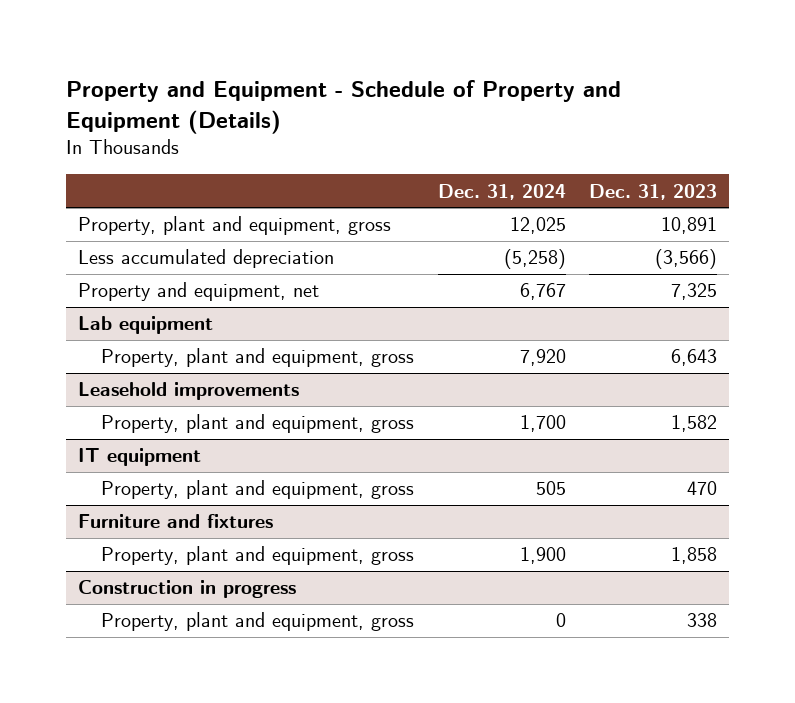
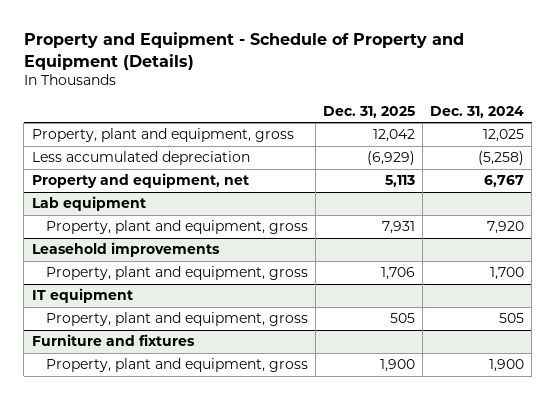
[589,183,718,200] Dec. 31, 2023 -> none
none -> [322,105,415,118] Dec. 31, 2025
[77,580,296,599] Construction in progress -> none
[100,612,414,632] Property, plant and equipment, gross -> none

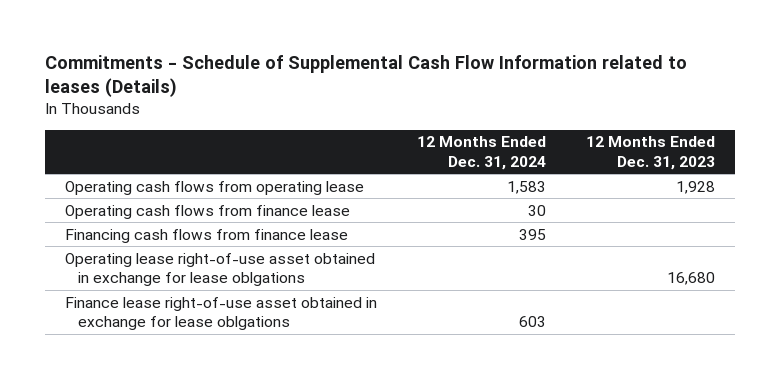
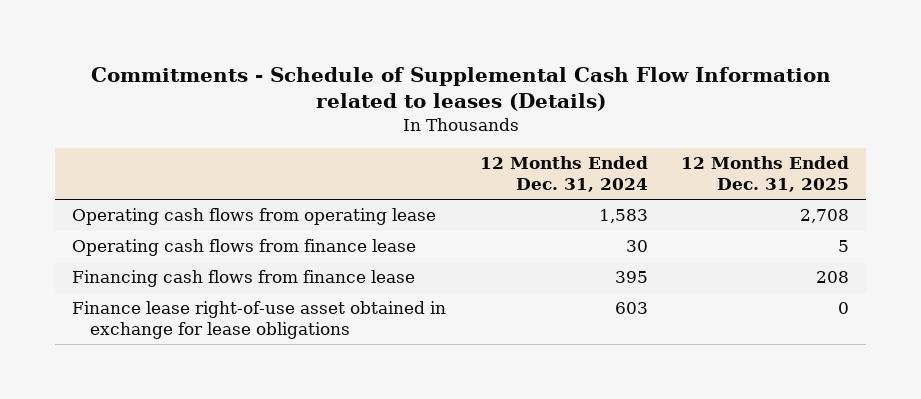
[586,136,716,170] 12 Months Ended Dec. 31, 2023 -> none
none -> [681,156,850,192] 12 Months Ended Dec. 31, 2025
[65,252,376,287] Operating lease right-of-use asset obtained in exchange for lease oblgations -> none
[65,296,378,331] Finance lease right-of-use asset obtained in exchange for lease oblgations -> [72,301,447,340] Finance lease right-of-use asset obtained in exchange for lease obligations

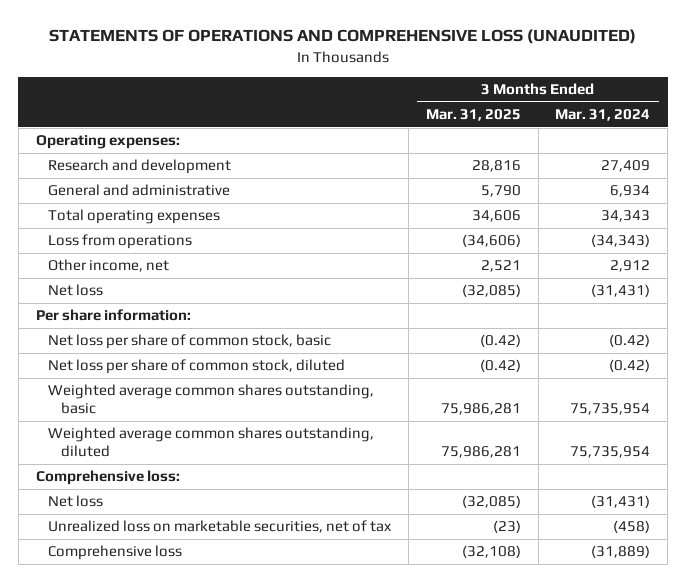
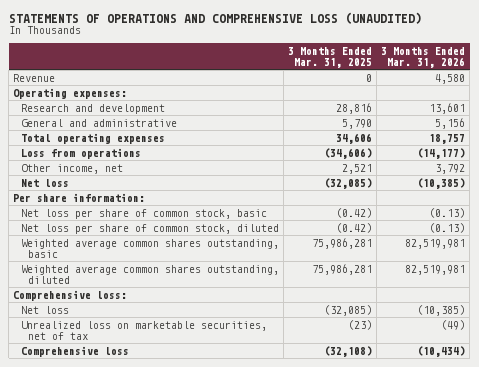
[555,109,651,122] Mar. 31, 2024 -> none
none -> [381,46,466,69] 3 Months Ended Mar. 31, 2026
none -> [13,73,56,82] Revenue

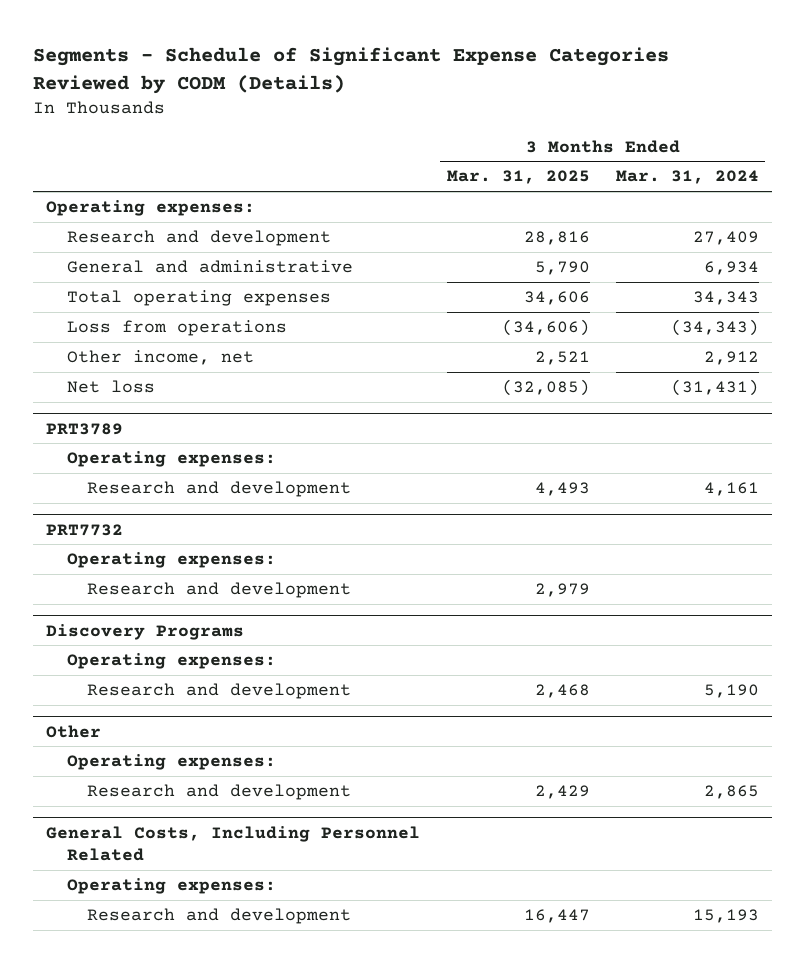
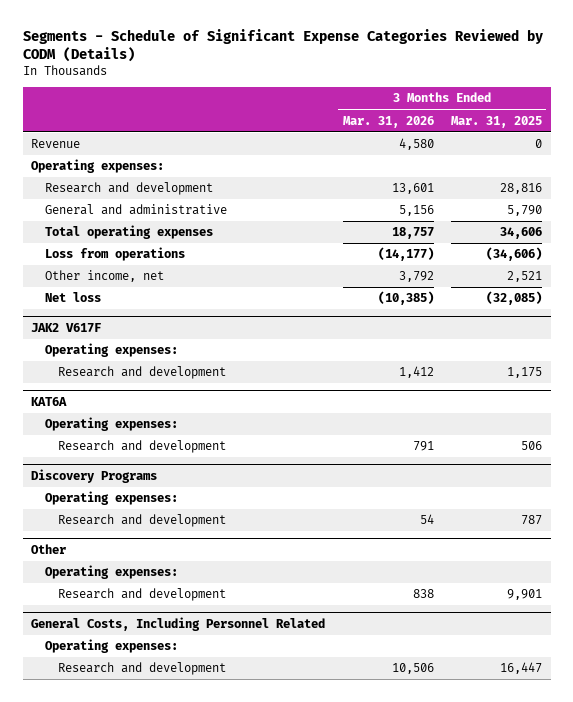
[615,170,759,185] Mar. 31, 2024 -> none
none -> [342,115,434,128] Mar. 31, 2026
none -> [31,139,81,149] Revenue
[46,422,124,435] PRT3789 -> none
none -> [31,322,102,332] JAK2 V617F
[46,523,124,536] PRT7732 -> none
[534,482,590,497] 4,493 -> [507,367,543,379] 1,175
none -> [31,396,68,406] KAT6A
[534,583,590,598] 2,979 -> [521,441,543,451] 506
[534,684,590,699] 2,468 -> [521,515,543,526] 787
[534,785,590,800] 2,429 -> [507,589,543,601] 9,901

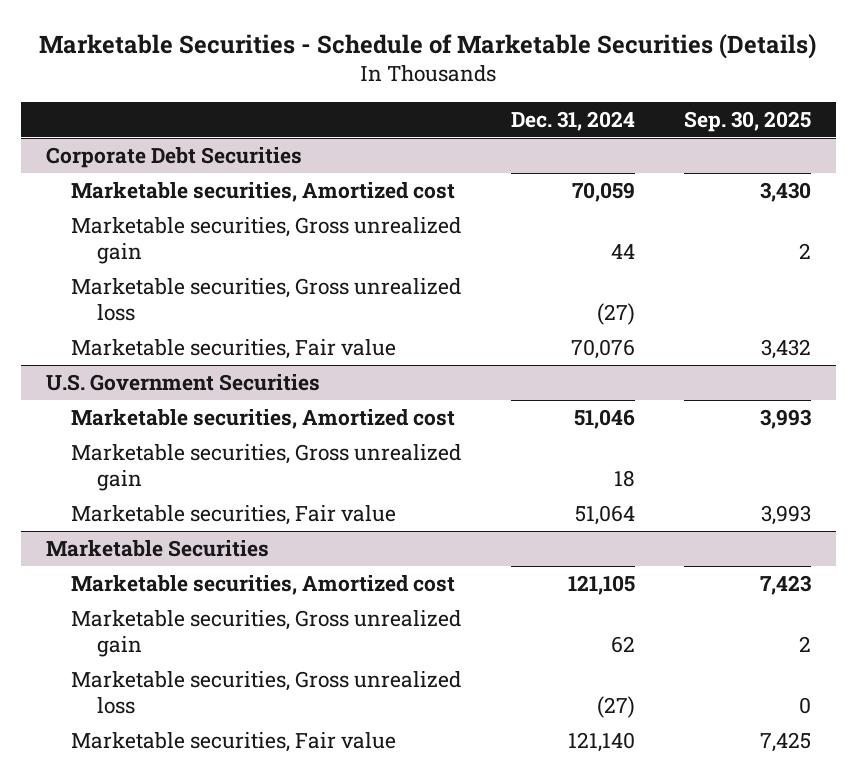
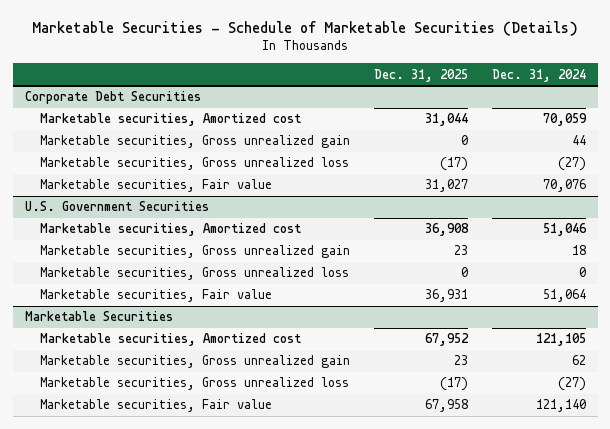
[684,110,812,132] Sep. 30, 2025 -> none
none -> [373,68,468,82] Dec. 31, 2025
none -> [39,267,349,281] Marketable securities, Gross unrealized loss

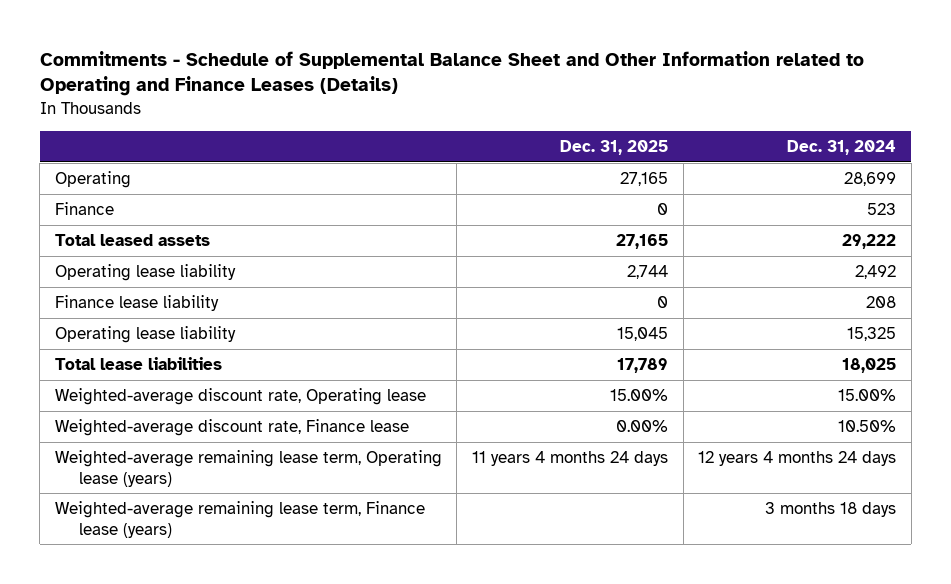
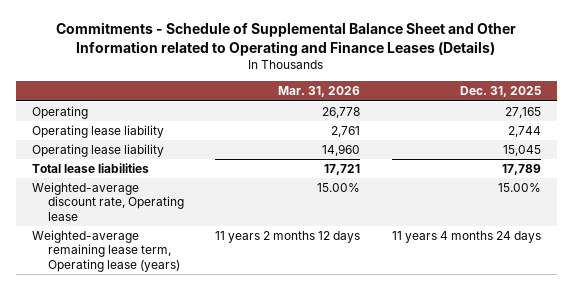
[787,139,897,155] Dec. 31, 2024 -> none
none -> [278,86,361,98] Mar. 31, 2026
[54,202,114,216] Finance -> none
[54,234,210,247] Total leased assets -> none
[54,295,219,312] Finance lease liability -> none
[54,419,409,437] Weighted-average discount rate, Finance lease -> none
[54,501,425,538] Weighted-average remaining lease term, Finance lease (years) -> none

